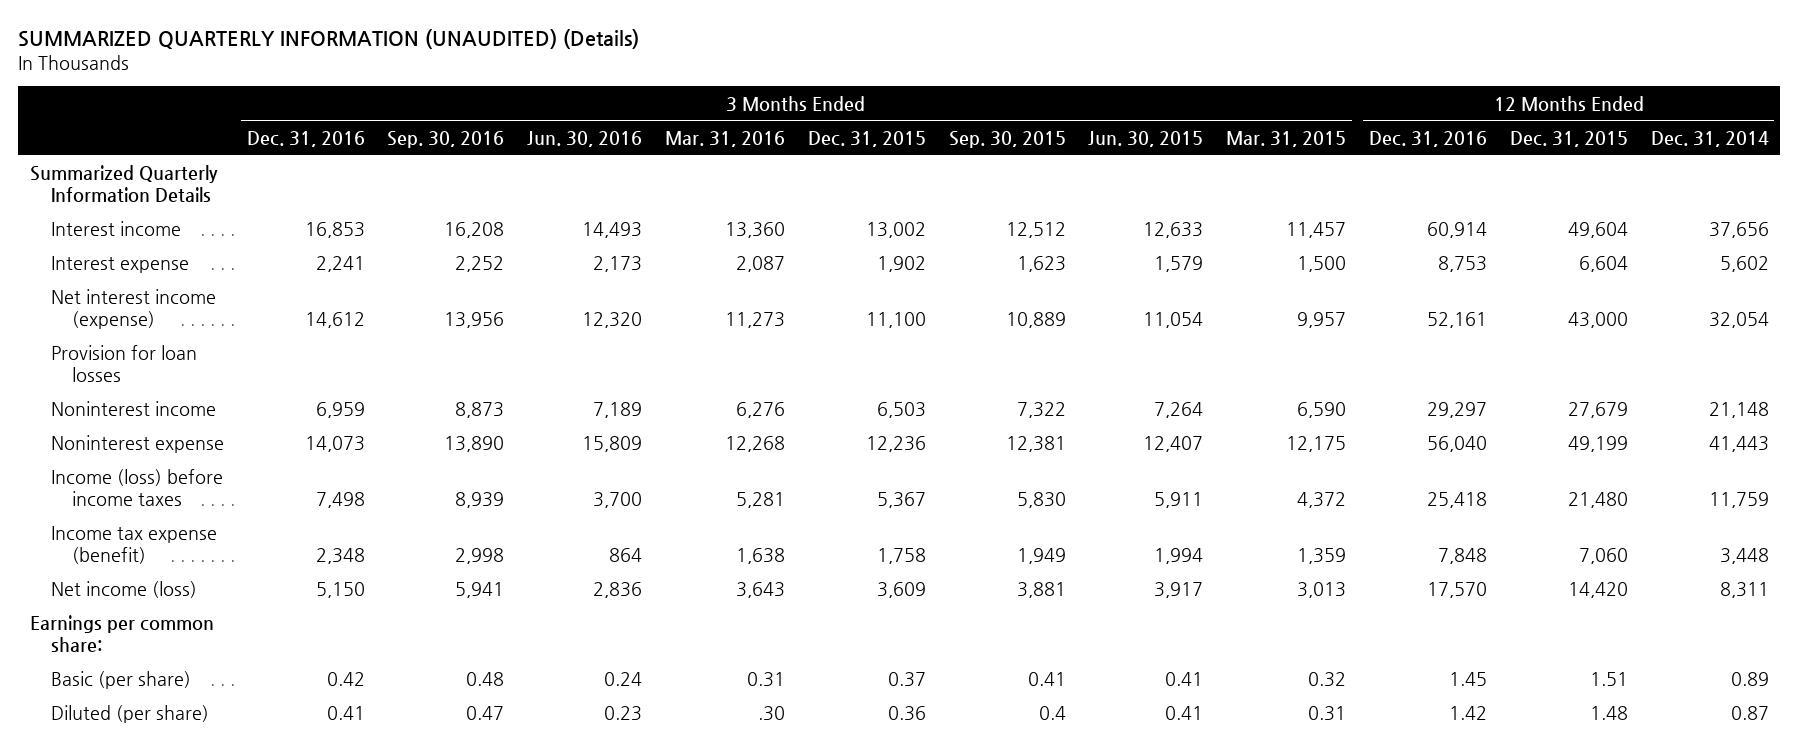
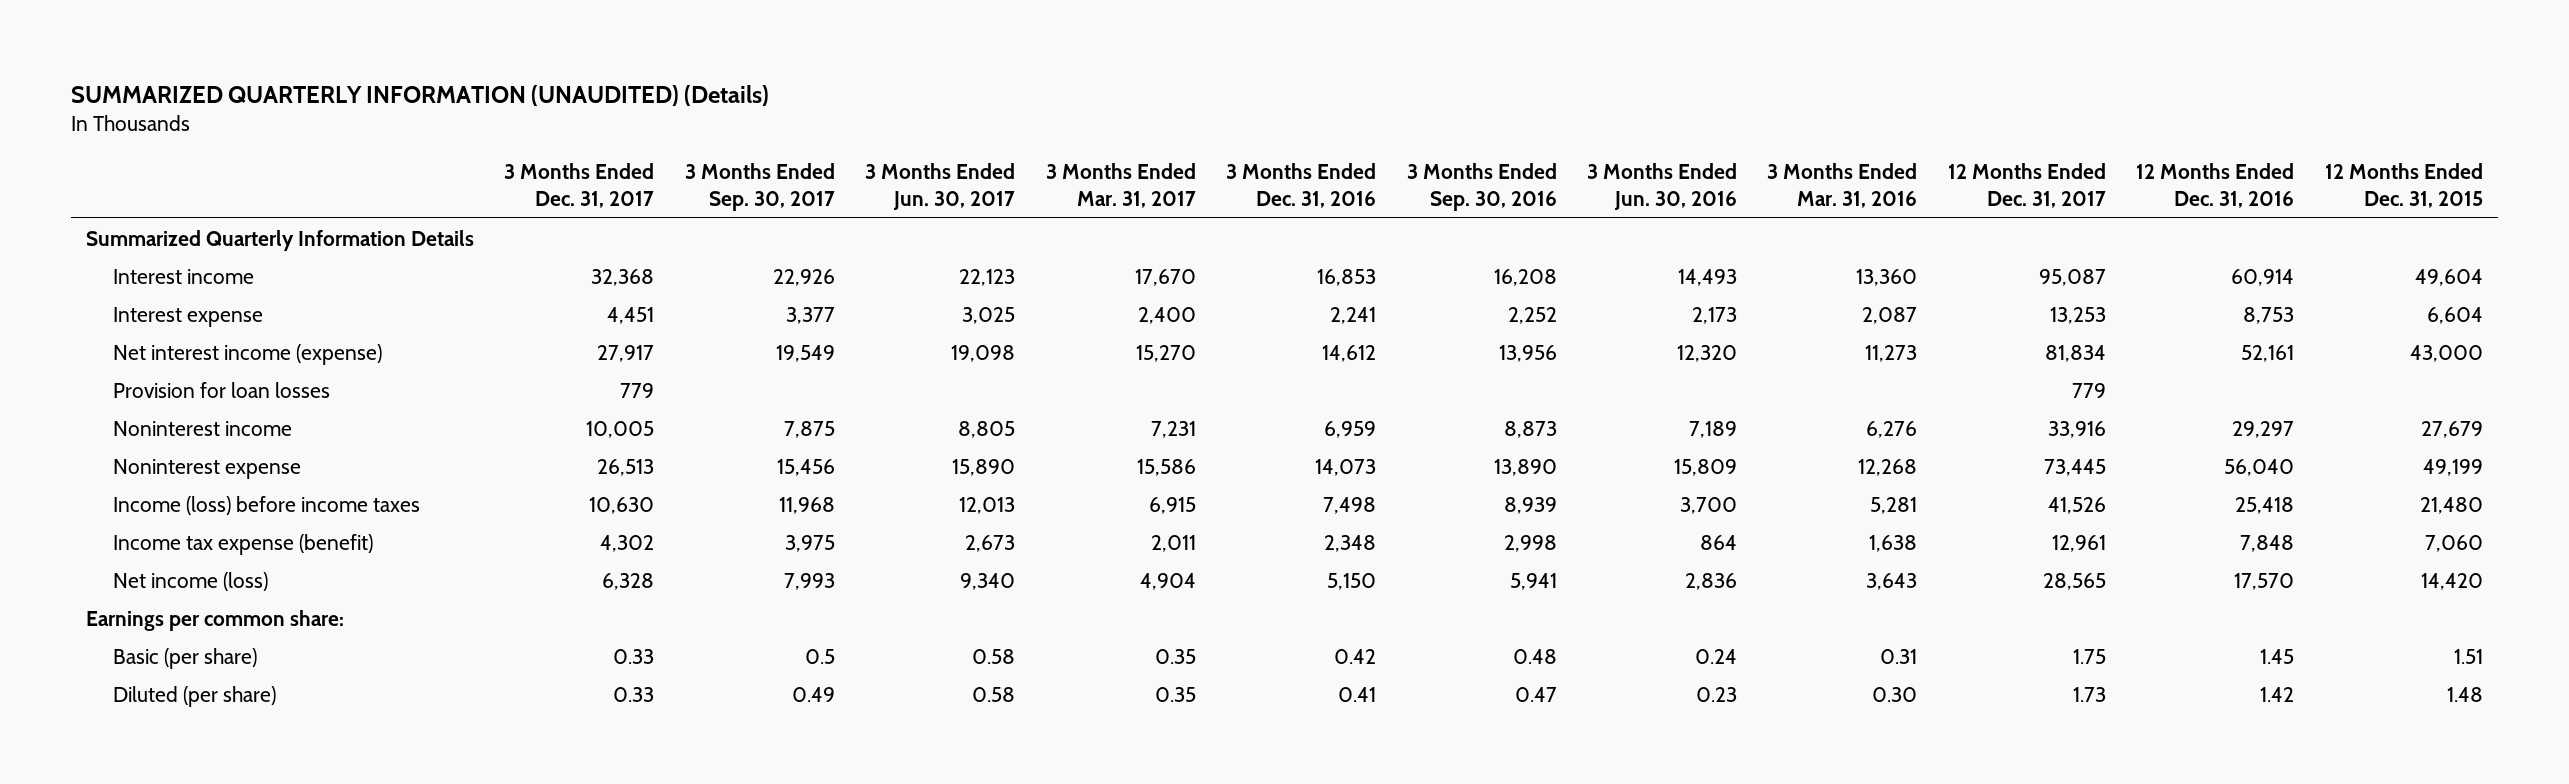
[807,130,926,147] Dec. 31, 2015 -> none
[948,130,1066,148] Sep. 30, 2015 -> none
[1088,130,1204,147] Jun. 30, 2015 -> none
[1226,130,1347,147] Mar. 31, 2015 -> none
[1650,130,1769,147] Dec. 31, 2014 -> none
none -> [504,162,655,208] 3 Months Ended Dec. 31, 2017
none -> [684,162,835,211] 3 Months Ended Sep. 30, 2017
none -> [865,162,1016,210] 3 Months Ended Jun. 30, 2017
none -> [1045,162,1196,208] 3 Months Ended Mar. 31, 2017
none -> [1947,162,2106,208] 12 Months Ended Dec. 31, 2017
[758,706,786,722] .30 -> [1872,686,1918,702] 0.30

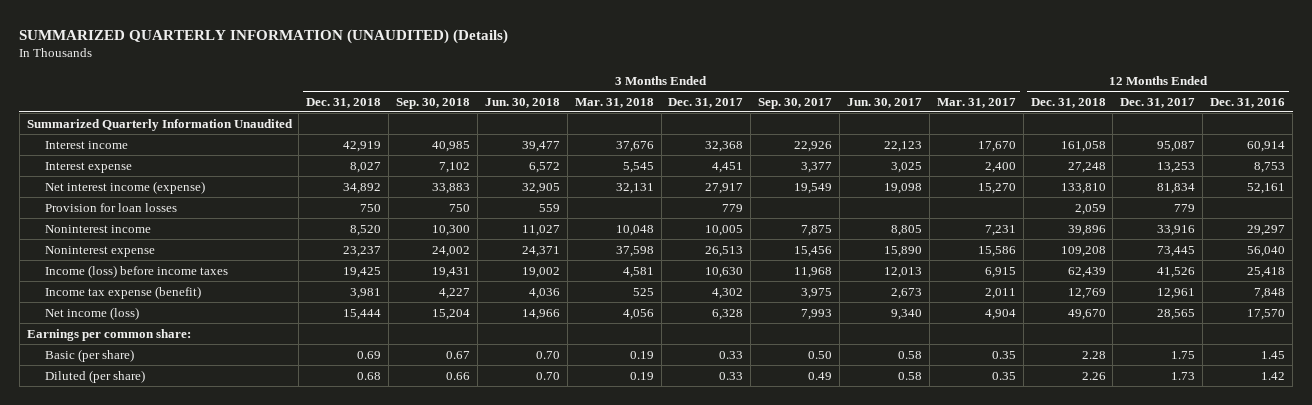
[1226,162,1377,208] 3 Months Ended Dec. 31, 2016 -> none
[1406,162,1557,211] 3 Months Ended Sep. 30, 2016 -> none
[1587,162,1738,210] 3 Months Ended Jun. 30, 2016 -> none
[1767,162,1918,208] 3 Months Ended Mar. 31, 2016 -> none
[2324,162,2483,208] 12 Months Ended Dec. 31, 2015 -> none
none -> [306,97,382,108] Dec. 31, 2018
none -> [396,97,471,109] Sep. 30, 2018
none -> [484,97,560,108] Jun. 30, 2018
none -> [574,97,654,108] Mar. 31, 2018
none -> [1030,97,1106,108] Dec. 31, 2018
[85,229,474,251] Summarized Quarterly Information Details -> [26,118,293,131] Summarized Quarterly Information Unaudited
[804,648,835,664] 0.5 -> [808,350,833,359] 0.50

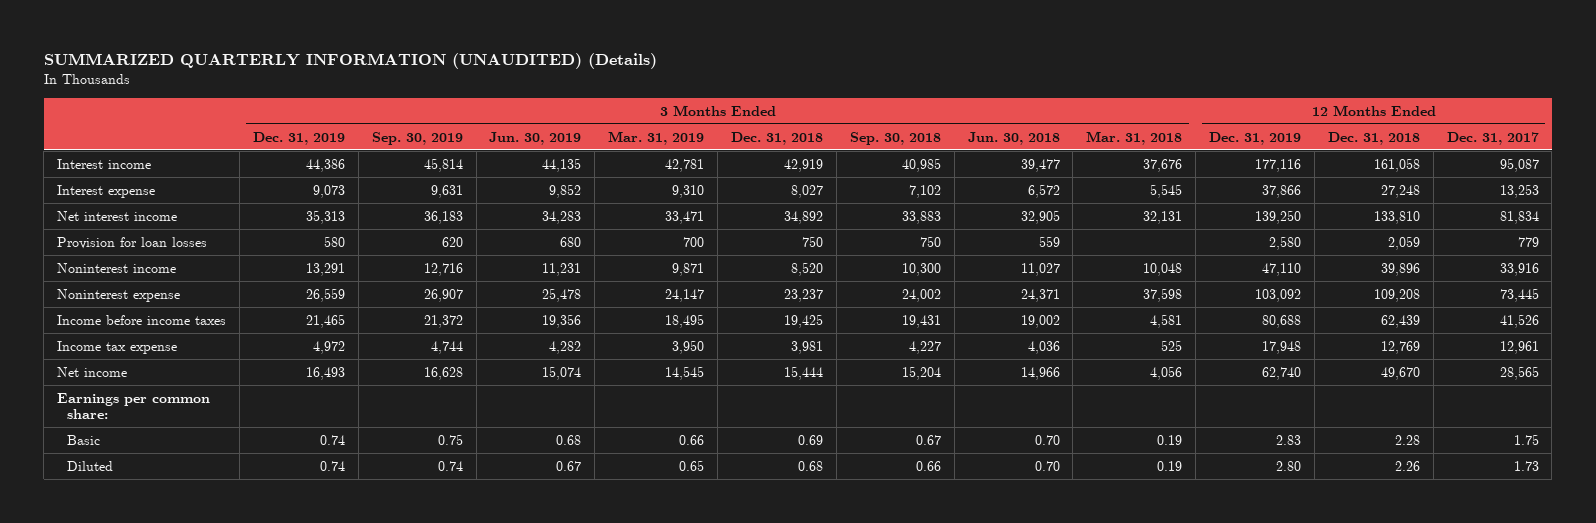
[668,97,744,108] Dec. 31, 2017 -> none
[758,97,833,109] Sep. 30, 2017 -> none
[847,97,923,108] Jun. 30, 2017 -> none
[936,97,1016,108] Mar. 31, 2017 -> none
[1210,97,1286,108] Dec. 31, 2016 -> none
none -> [252,131,345,145] Dec. 31, 2019
none -> [371,131,463,145] Sep. 30, 2019
none -> [489,131,582,145] Jun. 30, 2019
none -> [608,130,705,145] Mar. 31, 2019
none -> [1209,131,1302,145] Dec. 31, 2019
[26,118,293,131] Summarized Quarterly Information Unaudited -> none
[45,180,206,194] Net interest income (expense) -> [57,210,178,221] Net interest income
[45,264,229,278] Income (loss) before income taxes -> [57,314,227,325] Income before income taxes
[45,285,202,299] Income tax expense (benefit) -> [57,340,178,354] Income tax expense
[45,306,140,320] Net income (loss) -> [57,366,128,377] Net income
[45,348,135,362] Basic (per share) -> [67,434,101,445] Basic
[45,369,146,383] Diluted (per share) -> [67,460,114,471] Diluted

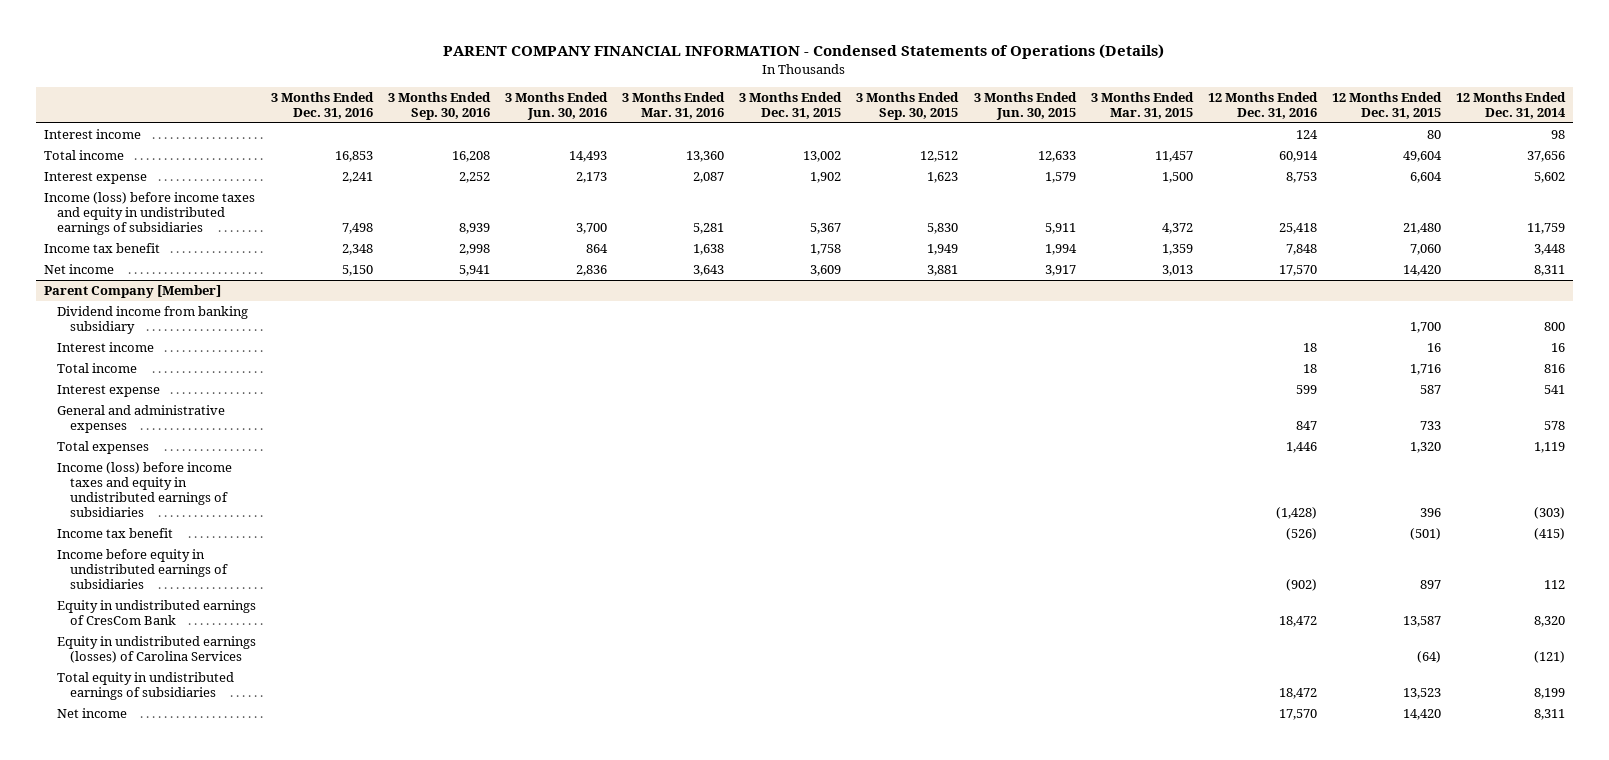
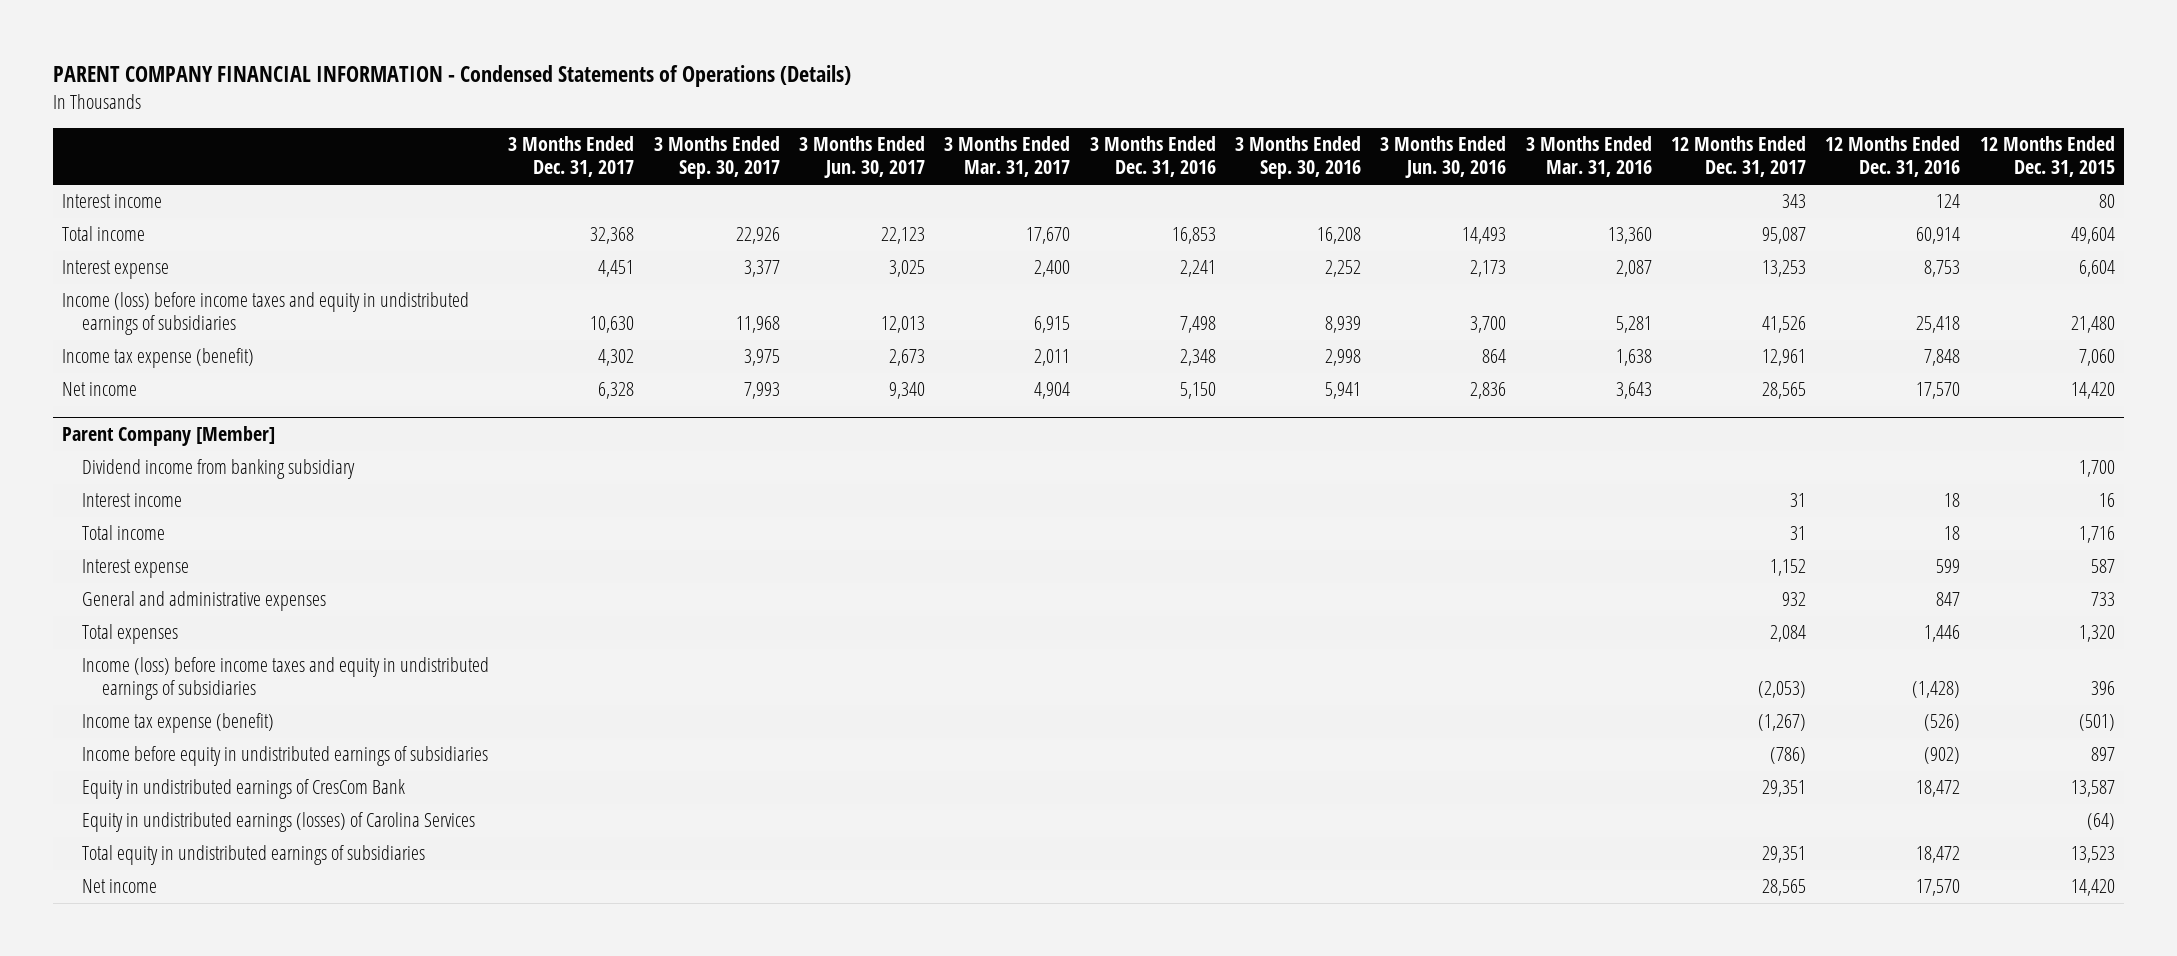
[739,91,843,120] 3 Months Ended Dec. 31, 2015 -> none
[856,91,960,121] 3 Months Ended Sep. 30, 2015 -> none
[973,91,1077,121] 3 Months Ended Jun. 30, 2015 -> none
[1090,91,1194,120] 3 Months Ended Mar. 31, 2015 -> none
[1456,91,1567,120] 12 Months Ended Dec. 31, 2014 -> none
none -> [508,136,635,178] 3 Months Ended Dec. 31, 2017
none -> [653,136,780,180] 3 Months Ended Sep. 30, 2017
none -> [799,136,926,179] 3 Months Ended Jun. 30, 2017
none -> [944,136,1071,178] 3 Months Ended Mar. 31, 2017
none -> [1670,136,1806,178] 12 Months Ended Dec. 31, 2017
[43,243,160,254] Income tax benefit -> [62,348,255,369] Income tax expense (benefit)
[56,528,173,539] Income tax benefit -> [82,713,275,734] Income tax expense (benefit)

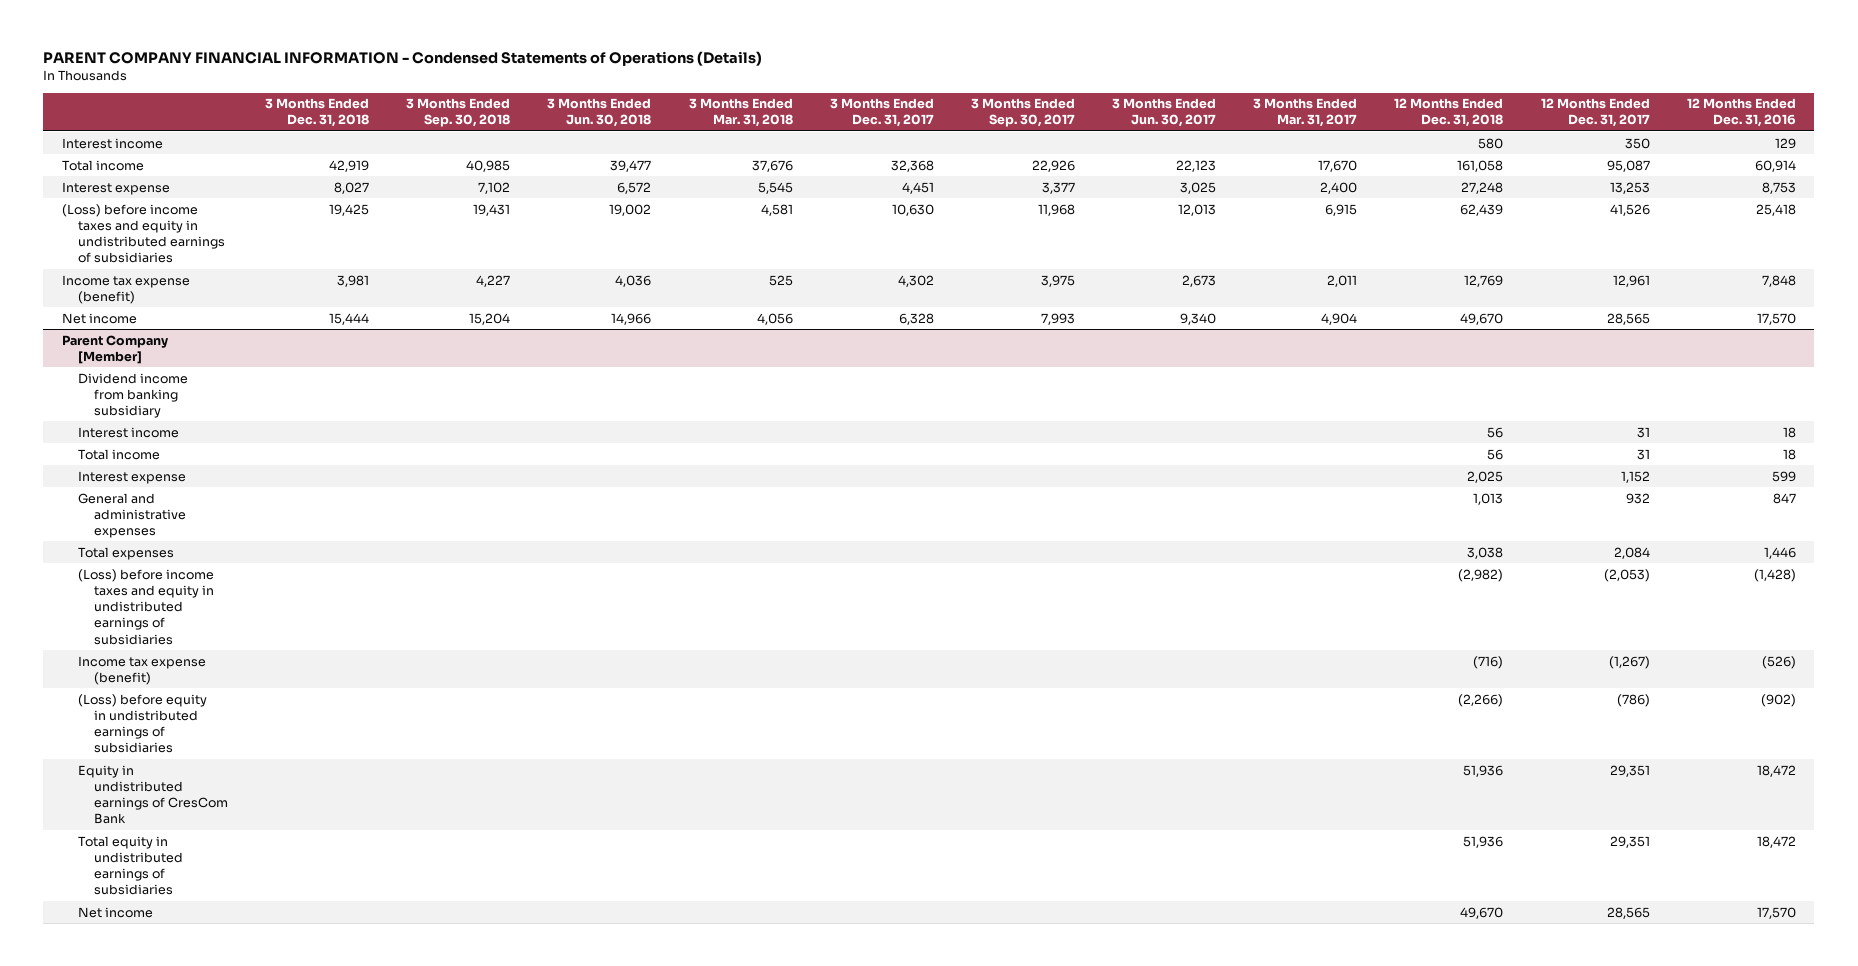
[1089,136,1216,178] 3 Months Ended Dec. 31, 2016 -> none
[1235,136,1362,180] 3 Months Ended Sep. 30, 2016 -> none
[1380,136,1507,179] 3 Months Ended Jun. 30, 2016 -> none
[1525,136,1652,178] 3 Months Ended Mar. 31, 2016 -> none
[1979,136,2115,178] 12 Months Ended Dec. 31, 2015 -> none
none -> [265,98,370,128] 3 Months Ended Dec. 31, 2018
none -> [406,98,511,128] 3 Months Ended Sep. 30, 2018
none -> [547,98,652,128] 3 Months Ended Jun. 30, 2018
none -> [688,98,793,128] 3 Months Ended Mar. 31, 2018
none -> [1394,98,1504,128] 12 Months Ended Dec. 31, 2018
[1781,194,1806,209] 343 -> [1624,137,1650,149] 350
[1936,194,1961,209] 124 -> [1774,137,1796,149] 129
[62,292,470,336] Income (loss) before income taxes and equity in undistributed earnings of subsidiaries -> [61,203,225,264] (Loss) before income taxes and equity in undistributed earnings of subsidiaries
[82,657,490,701] Income (loss) before income taxes and equity in undistributed earnings of subsidiaries -> [77,568,214,645] (Loss) before income taxes and equity in undistributed earnings of subsidiaries
[82,746,489,767] Income before equity in undistributed earnings of subsidiaries -> [77,693,207,754] (Loss) before equity in undistributed earnings of subsidiaries
[82,812,476,833] Equity in undistributed earnings (losses) of Carolina Services -> none

